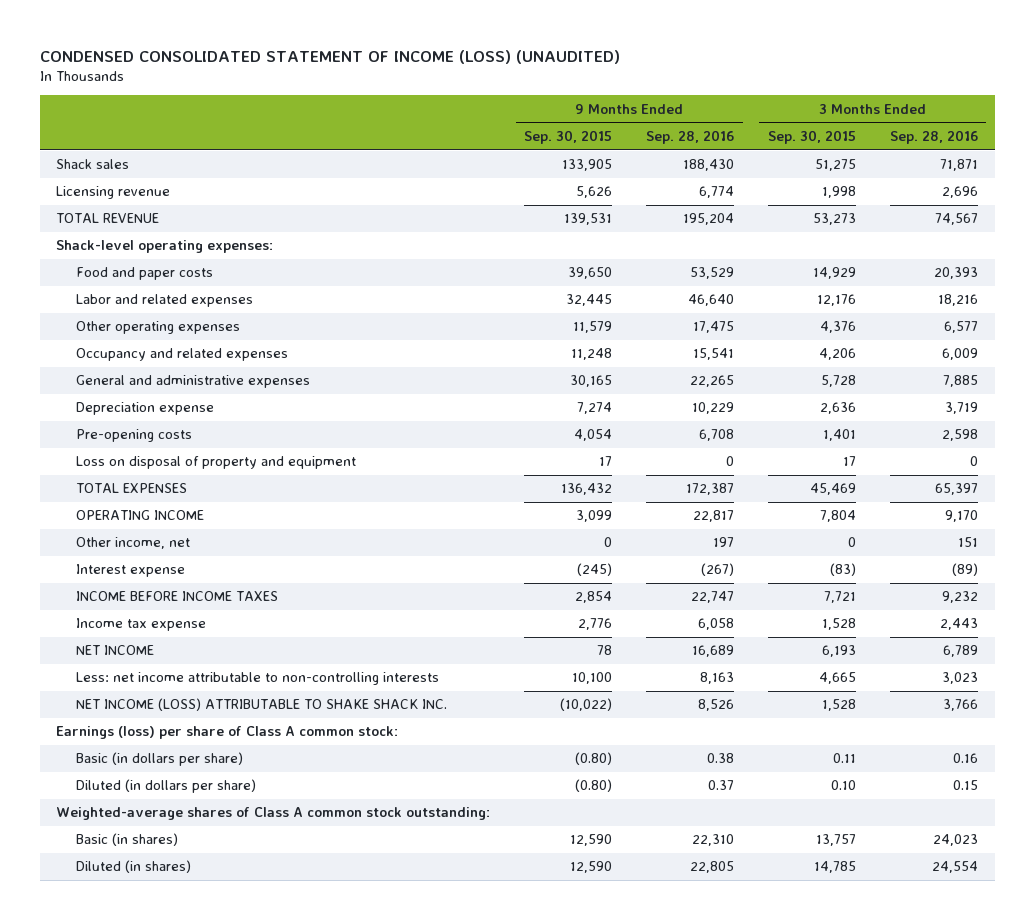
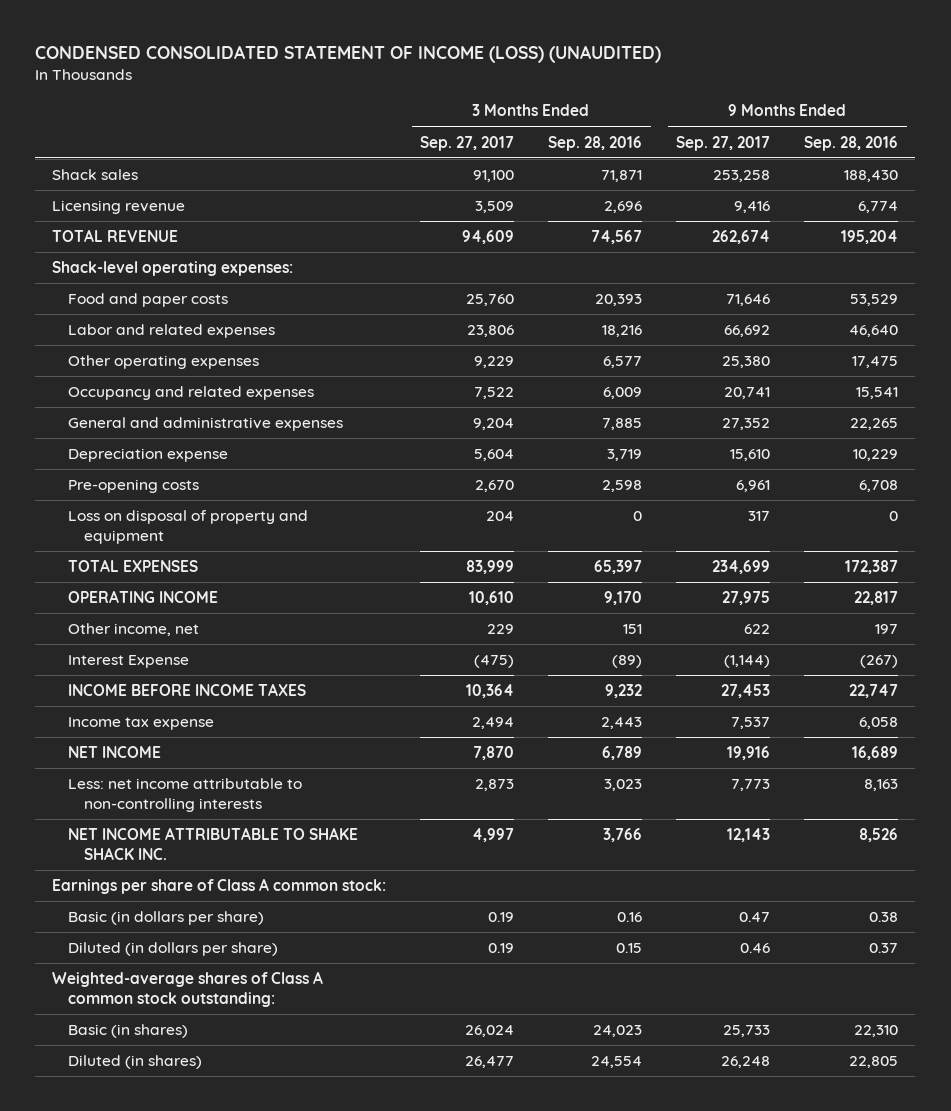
[524,130,613,145] Sep. 30, 2015 -> none
[767,130,856,145] Sep. 30, 2015 -> none
none -> [420,135,515,151] Sep. 27, 2017
none -> [676,135,771,151] Sep. 27, 2017
[76,564,186,578] Interest expense -> [68,655,190,669] Interest Expense
[76,698,448,712] NET INCOME (LOSS) ATTRIBUTABLE TO SHAKE SHACK INC. -> [68,827,359,860] NET INCOME ATTRIBUTABLE TO SHAKE SHACK INC.
[56,726,399,740] Earnings (loss) per share of Class A common stock: -> [52,878,387,895] Earnings per share of Class A common stock:

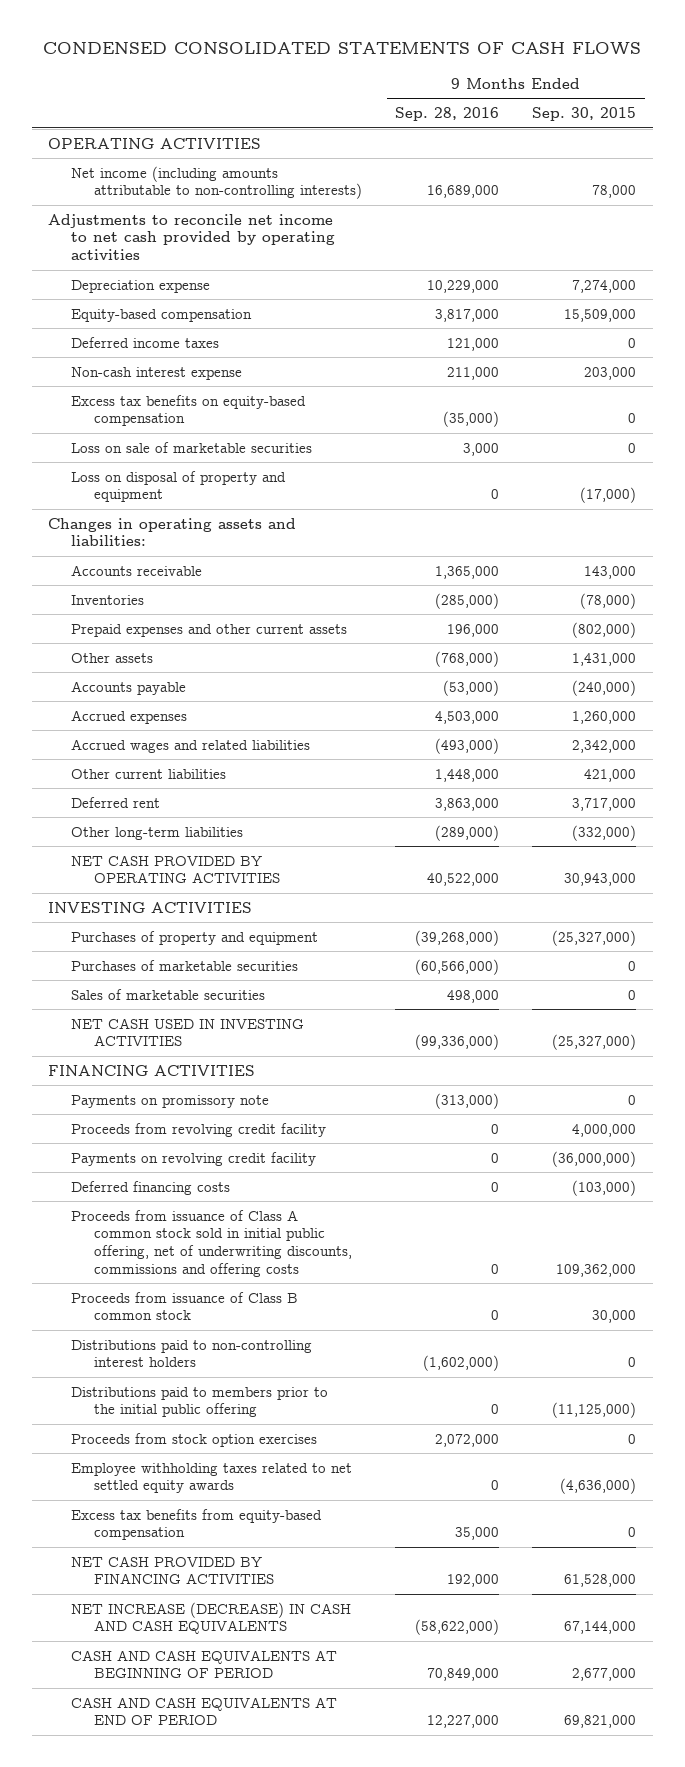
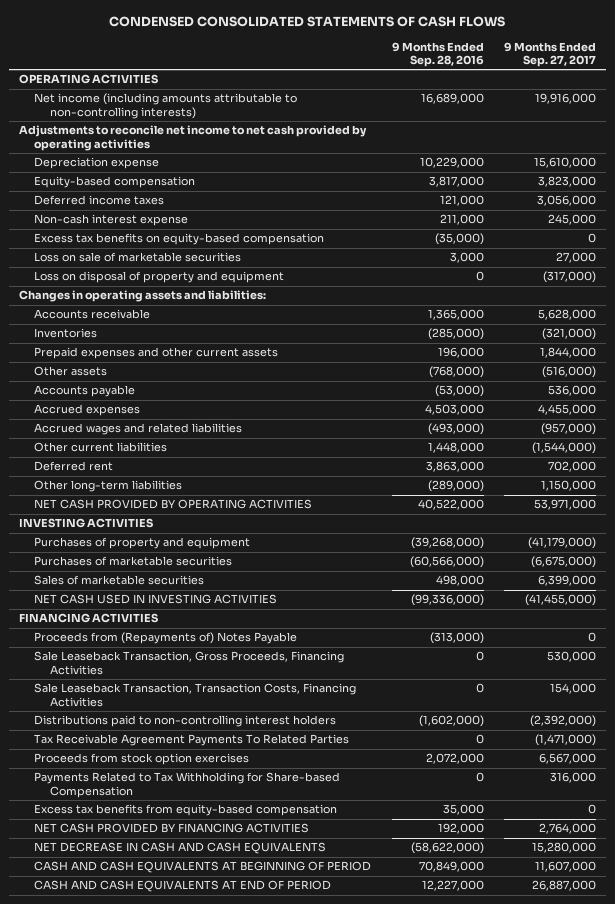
[532,106,637,121] Sep. 30, 2015 -> none
none -> [503,41,596,67] 9 Months Ended Sep. 27, 2017
[71,1122,327,1137] Proceeds from revolving credit facility -> none
[71,1151,317,1166] Payments on revolving credit facility -> none
[71,1180,231,1195] Deferred financing costs -> none
[71,1209,352,1277] Proceeds from issuance of Class A common stock sold in initial public offering, net of underwriting discounts, commissions and offering costs -> none
[71,1291,299,1321] Proceeds from issuance of Class B common stock -> none
[71,1094,270,1108] Payments on promissory note -> [34,632,298,645] Proceeds from (Repayments of) Notes Payable
none -> [34,651,345,675] Sale Leaseback Transaction, Gross Proceeds, Financing Activities
none -> [34,683,357,707] Sale Leaseback Transaction, Transaction Costs, Financing Activities
[71,1386,329,1418] Distributions paid to members prior to the initial public offering -> none
none -> [34,734,350,747] Tax Receivable Agreement Payments To Related Parties
[71,1462,353,1494] Employee withholding taxes related to net settled equity awards -> [34,772,341,798] Payments Related to Tax Withholding for Share-based Compensation
[71,1601,352,1635] NET INCREASE (DECREASE) IN CASH AND CASH EQUIVALENTS -> [34,842,327,855] NET DECREASE IN CASH AND CASH EQUIVALENTS

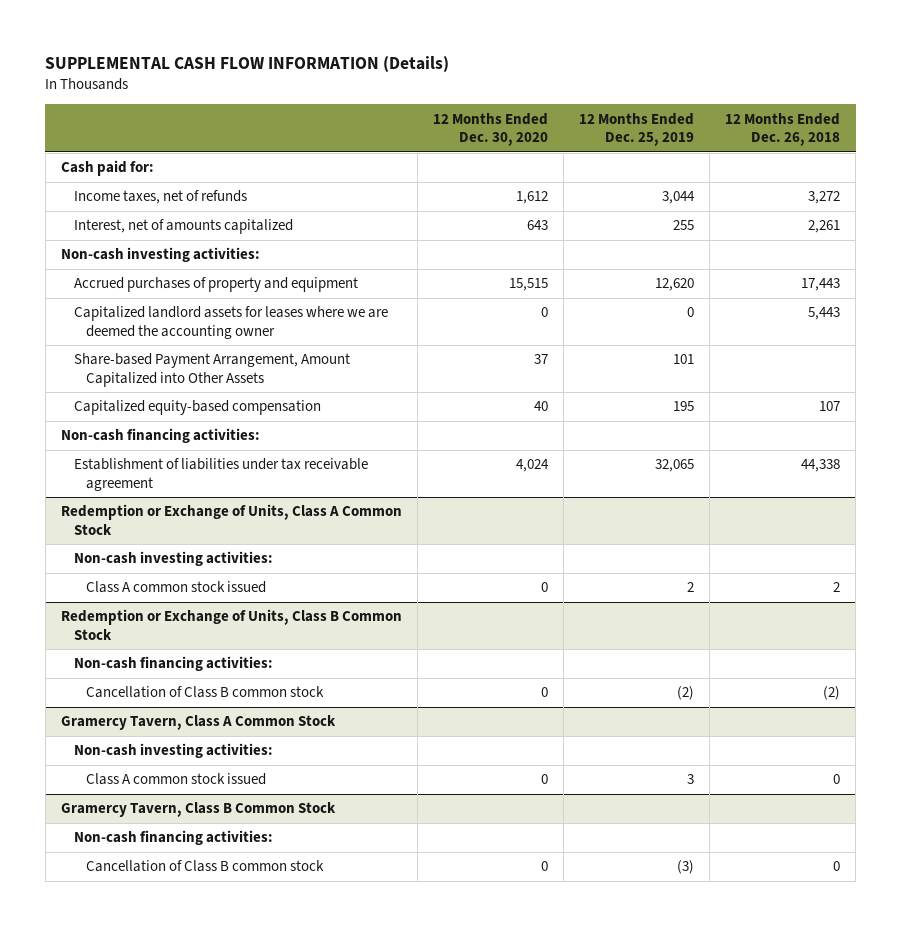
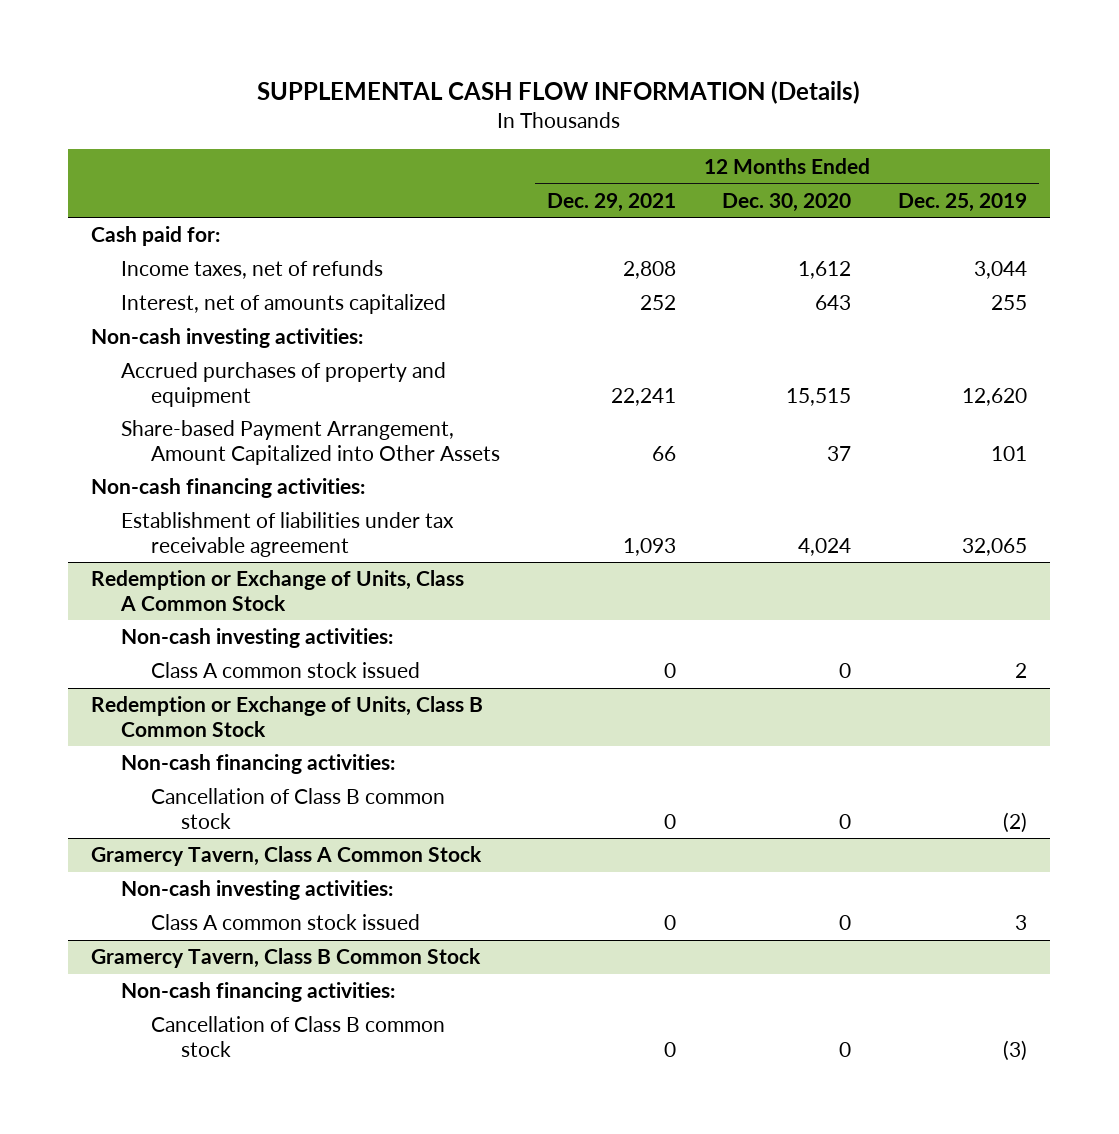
[725,112,841,146] 12 Months Ended Dec. 26, 2018 -> none
none -> [546,192,676,212] Dec. 29, 2021
[73,306,388,339] Capitalized landlord assets for leases where we are deemed the accounting owner -> none
[73,400,321,416] Capitalized equity-based compensation -> none

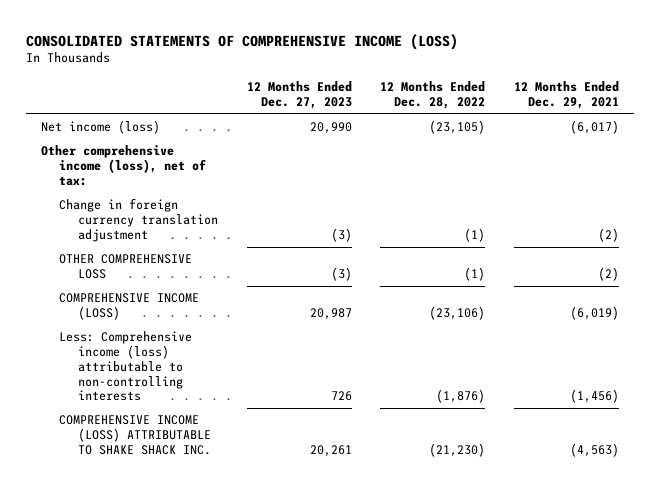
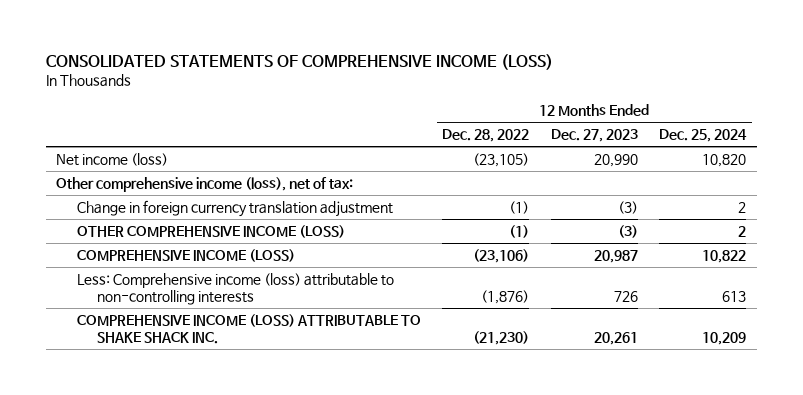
[514,81,620,110] 12 Months Ended Dec. 29, 2021 -> none
none -> [659,129,748,143] Dec. 25, 2024
[59,254,193,280] OTHER COMPREHENSIVE LOSS -> [76,224,345,238] OTHER COMPREHENSIVE INCOME (LOSS)

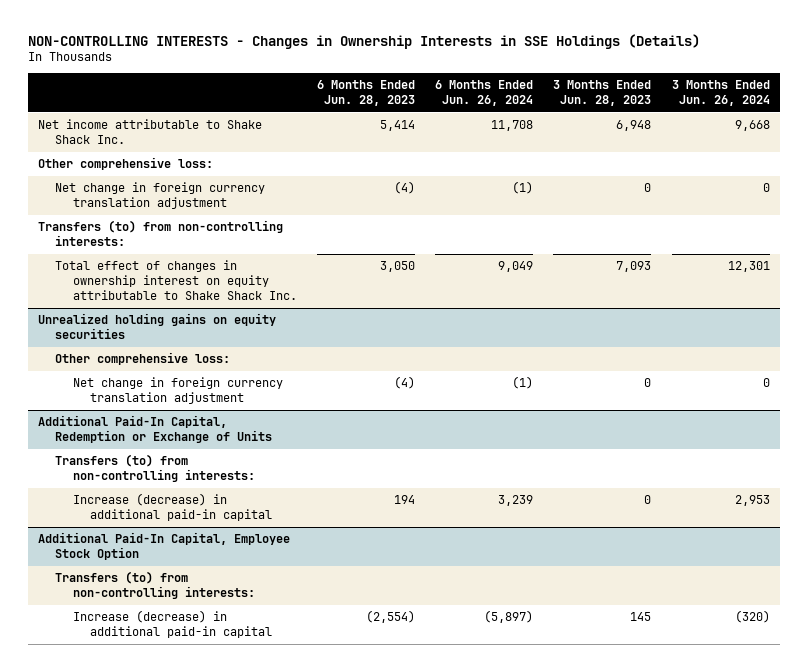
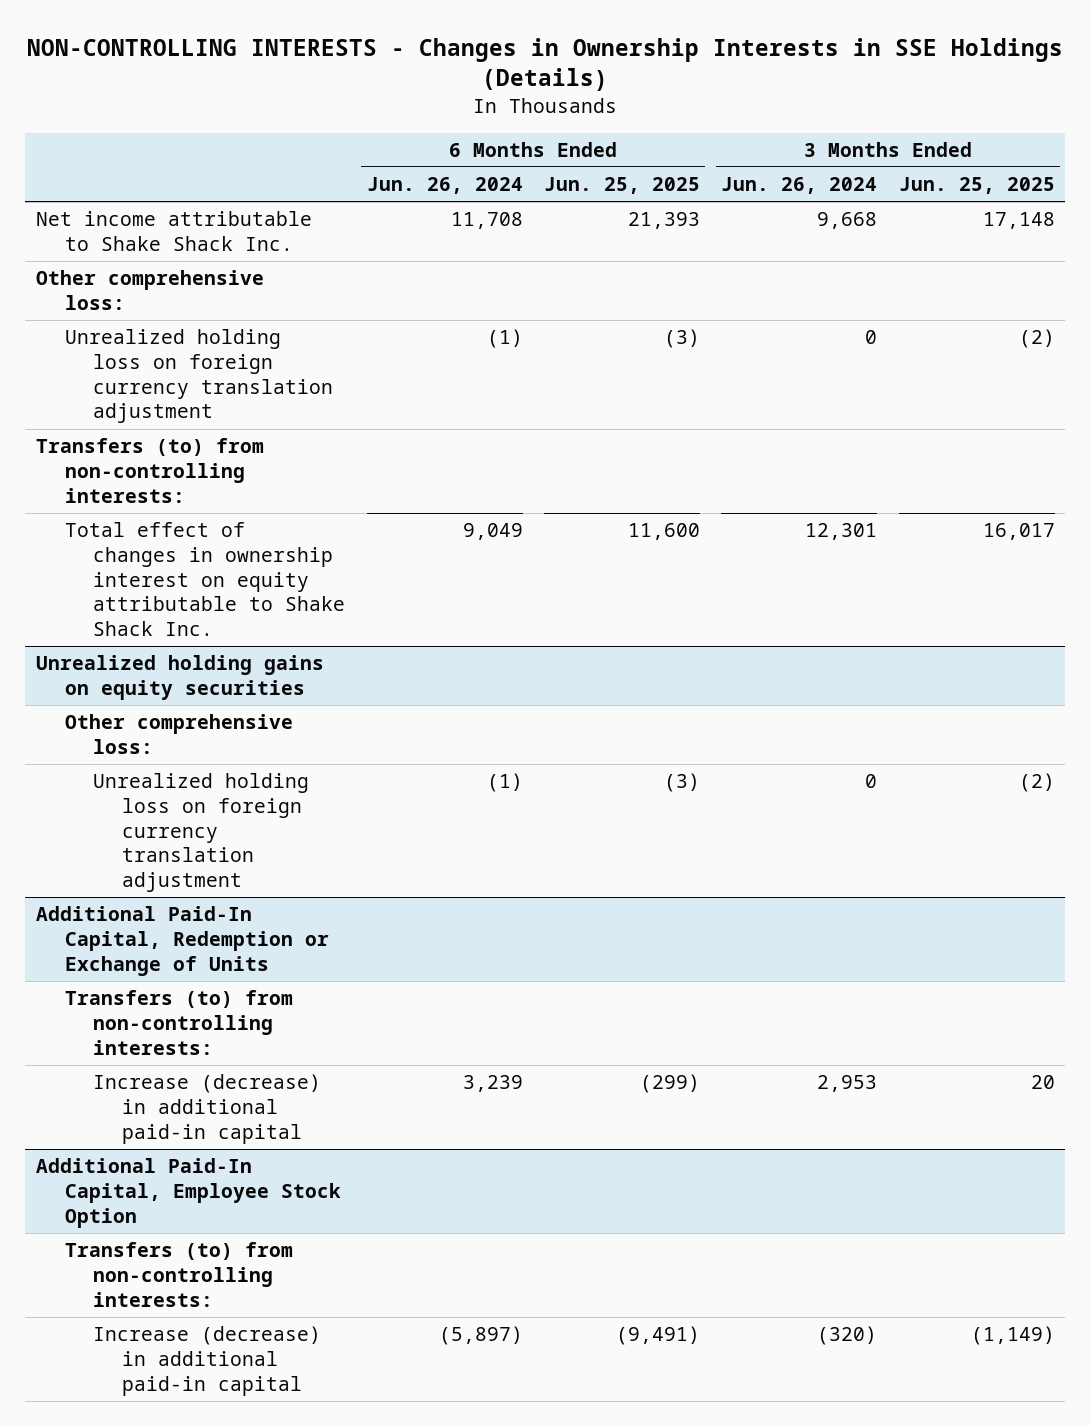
[317,80,416,107] 6 Months Ended Jun. 28, 2023 -> none
[553,80,652,107] 3 Months Ended Jun. 28, 2023 -> none
none -> [543,177,700,195] Jun. 25, 2025
none -> [898,177,1055,195] Jun. 25, 2025
[55,182,266,210] Net change in foreign currency translation adjustment -> [64,329,334,424] Unrealized holding loss on foreign currency translation adjustment
[72,377,283,405] Net change in foreign currency translation adjustment -> [93,773,310,893] Unrealized holding loss on foreign currency translation adjustment

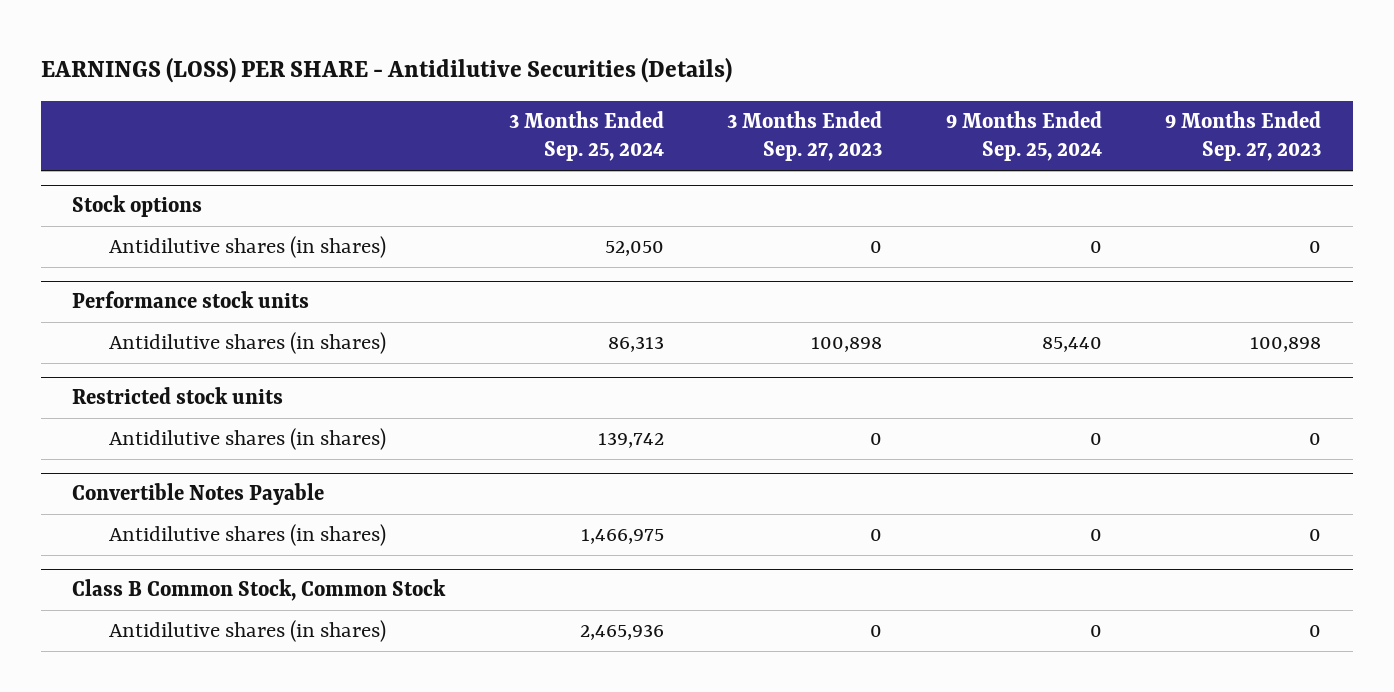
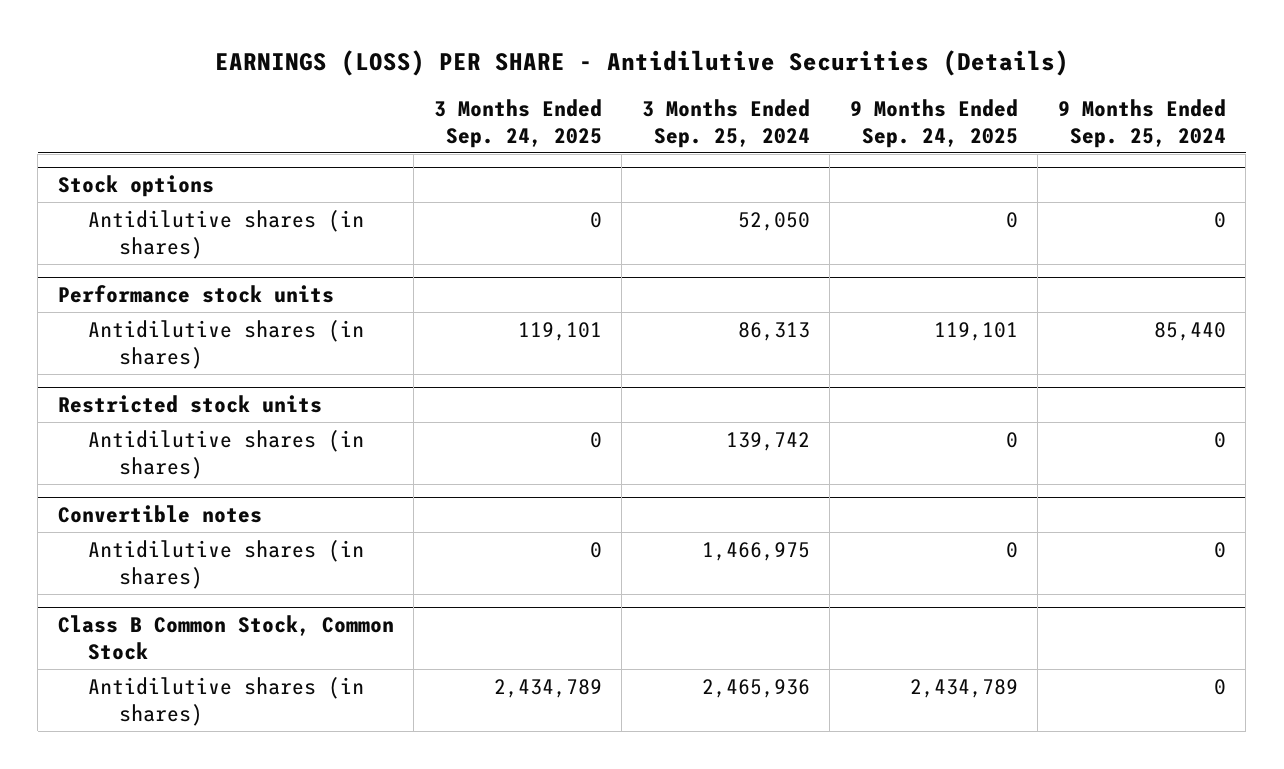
[727,111,883,162] 3 Months Ended Sep. 27, 2023 -> none
[1165,111,1322,162] 9 Months Ended Sep. 27, 2023 -> none
none -> [433,98,602,148] 3 Months Ended Sep. 24, 2025
none -> [849,98,1018,148] 9 Months Ended Sep. 24, 2025
[72,483,325,506] Convertible Notes Payable -> [57,505,262,524] Convertible notes

